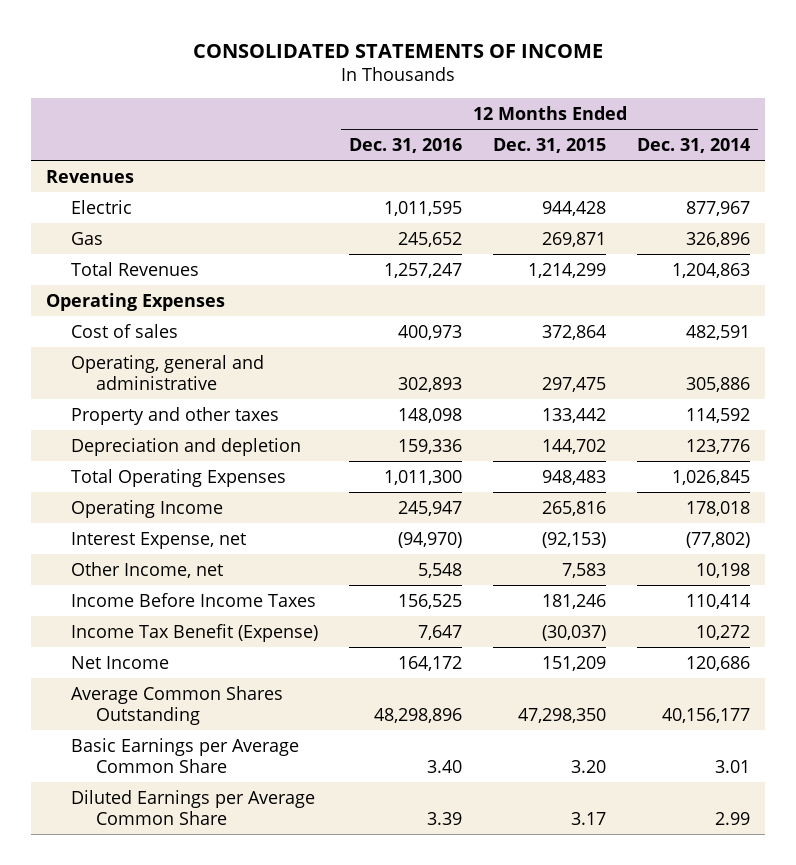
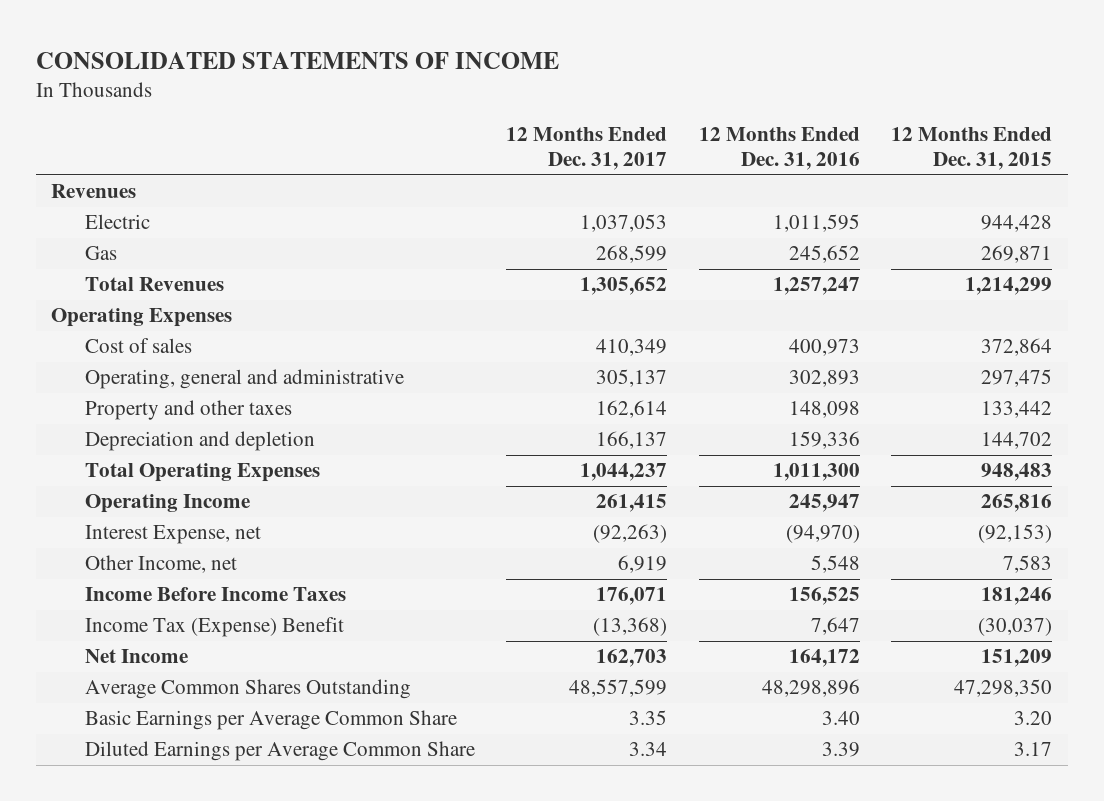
[636,137,750,153] Dec. 31, 2014 -> none
none -> [506,126,668,171] 12 Months Ended Dec. 31, 2017
[71,623,319,642] Income Tax Benefit (Expense) -> [84,617,344,638] Income Tax (Expense) Benefit

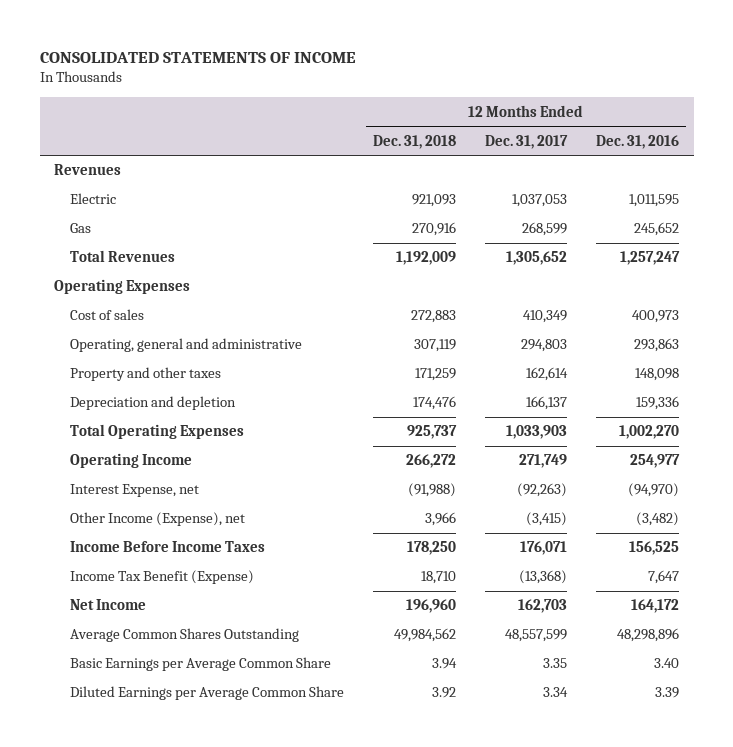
[891,126,1053,171] 12 Months Ended Dec. 31, 2015 -> none
none -> [373,134,457,149] Dec. 31, 2018
[596,369,668,388] 305,137 -> [521,339,568,353] 294,803
[788,370,860,388] 302,893 -> [634,338,680,353] 293,863
[580,463,668,482] 1,044,237 -> [506,425,568,440] 1,033,903
[772,463,860,482] 1,011,300 -> [619,425,680,440] 1,002,270
[596,494,668,513] 261,415 -> [519,454,568,469] 271,749
[788,494,860,513] 245,947 -> [630,454,681,469] 254,977
[84,555,237,574] Other Income, net -> [70,512,246,527] Other Income (Expense), net
[618,555,668,574] 6,919 -> [526,512,568,527] (3,415)
[810,555,860,574] 5,548 -> [636,512,680,527] (3,482)
[84,617,344,638] Income Tax (Expense) Benefit -> [70,570,255,585] Income Tax Benefit (Expense)

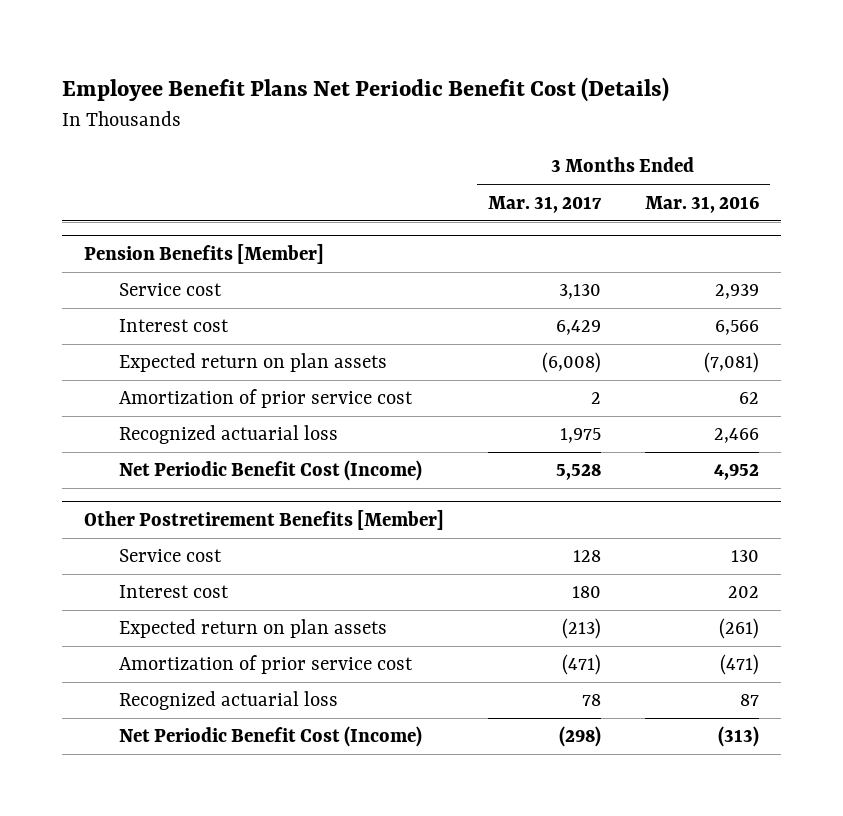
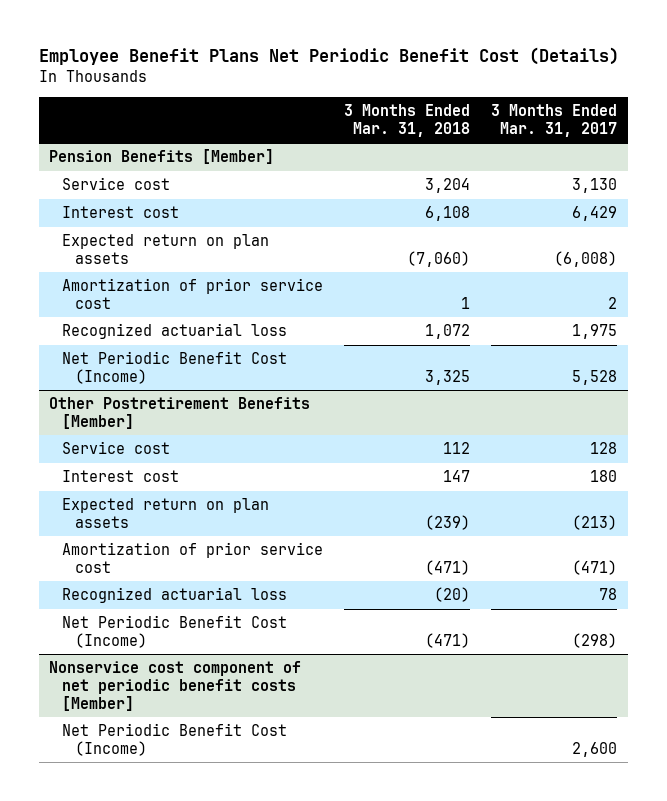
[644,195,759,213] Mar. 31, 2016 -> none
none -> [344,104,471,137] 3 Months Ended Mar. 31, 2018
none -> [49,661,302,711] Nonservice cost component of net periodic benefit costs [Member]
none -> [61,723,287,757] Net Periodic Benefit Cost (Income)

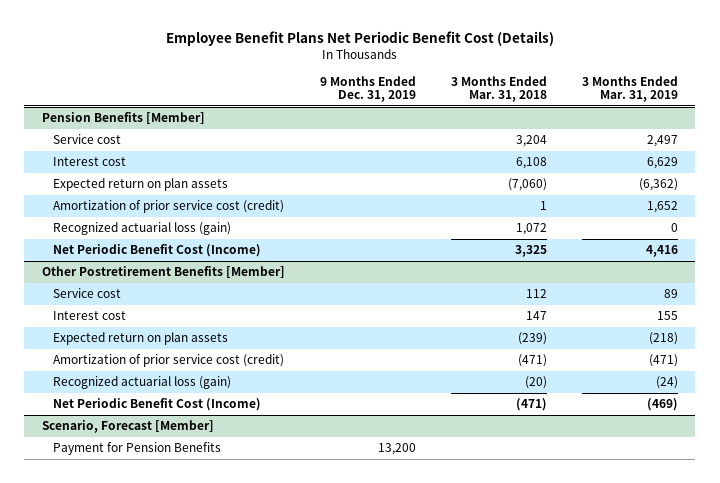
[491,104,618,137] 3 Months Ended Mar. 31, 2017 -> none
none -> [319,75,416,103] 9 Months Ended Dec. 31, 2019
none -> [581,75,678,103] 3 Months Ended Mar. 31, 2019
[61,278,323,310] Amortization of prior service cost -> [53,200,285,214] Amortization of prior service cost (credit)
[61,323,287,340] Recognized actuarial loss -> [53,222,232,236] Recognized actuarial loss (gain)
[61,542,323,574] Amortization of prior service cost -> [53,354,285,368] Amortization of prior service cost (credit)
[61,587,287,604] Recognized actuarial loss -> [53,376,232,390] Recognized actuarial loss (gain)
[49,661,302,711] Nonservice cost component of net periodic benefit costs [Member] -> none
[61,723,287,757] Net Periodic Benefit Cost (Income) -> none
none -> [41,420,214,434] Scenario, Forecast [Member]
none -> [53,442,222,456] Payment for Pension Benefits

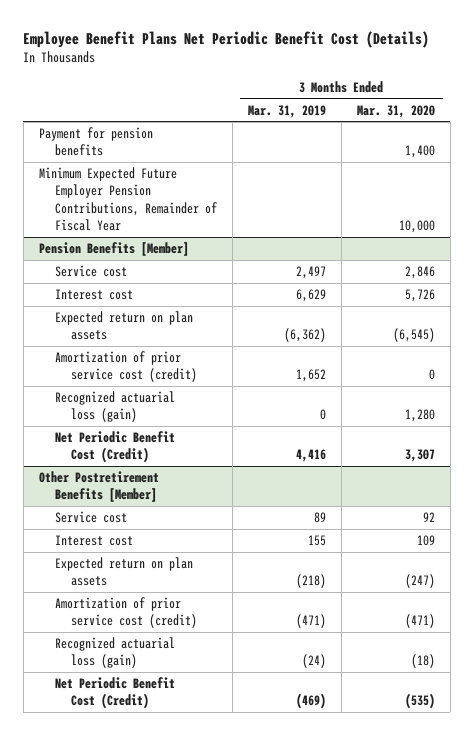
[319,75,416,103] 9 Months Ended Dec. 31, 2019 -> none
[450,75,547,103] 3 Months Ended Mar. 31, 2018 -> none
none -> [356,104,435,118] Mar. 31, 2020
none -> [38,127,153,157] Payment for pension benefits
none -> [38,167,217,231] Minimum Expected Future Employer Pension Contributions, Remainder of Fiscal Year
[53,244,262,258] Net Periodic Benefit Cost (Income) -> [54,431,175,464] Net Periodic Benefit Cost (Credit)
[41,420,214,434] Scenario, Forecast [Member] -> none
[53,442,222,456] Payment for Pension Benefits -> none
[53,398,262,412] Net Periodic Benefit Cost (Income) -> [54,677,175,710] Net Periodic Benefit Cost (Credit)

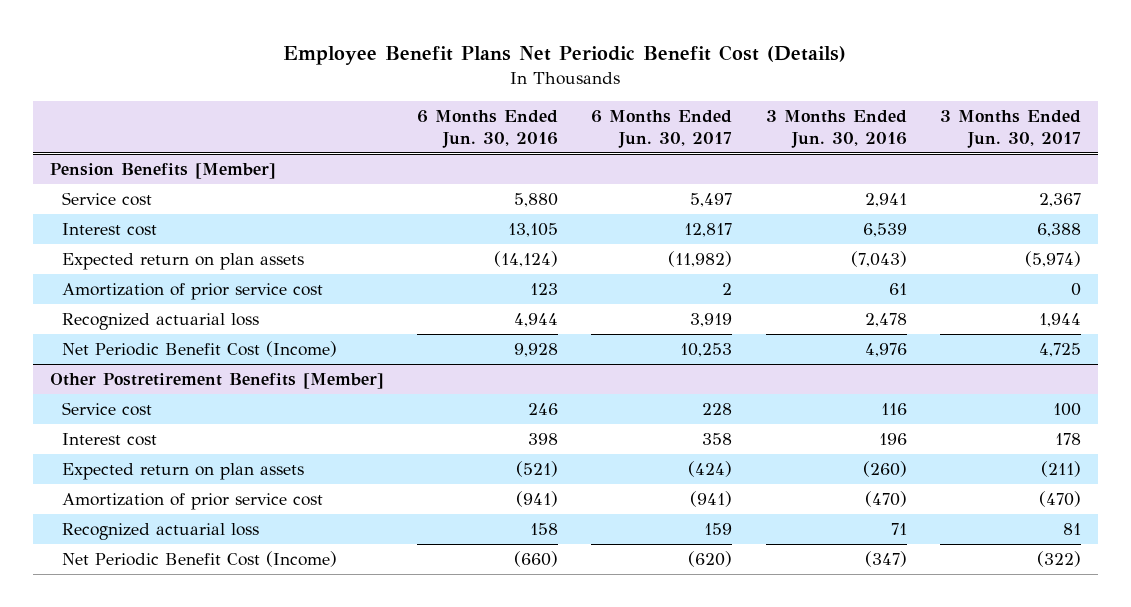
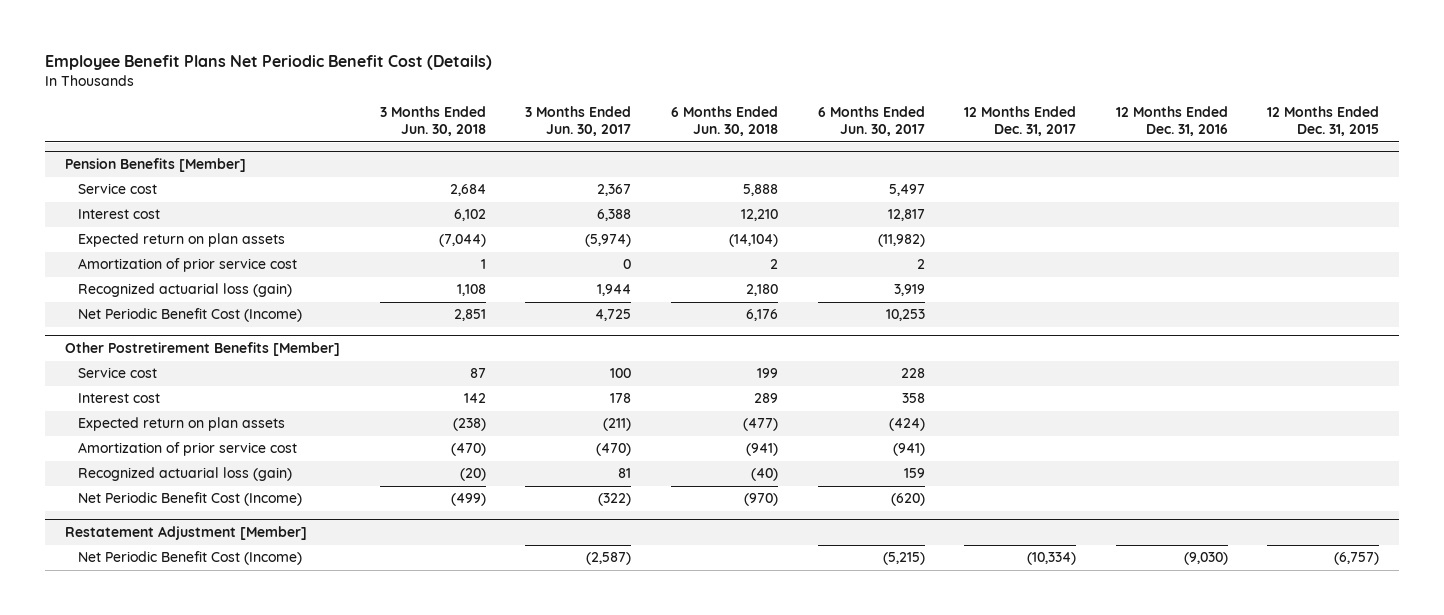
[417,110,559,148] 6 Months Ended Jun. 30, 2016 -> none
[765,110,907,148] 3 Months Ended Jun. 30, 2016 -> none
none -> [379,106,486,137] 3 Months Ended Jun. 30, 2018
none -> [670,106,778,137] 6 Months Ended Jun. 30, 2018
none -> [964,106,1077,137] 12 Months Ended Dec. 31, 2017
none -> [1115,106,1228,137] 12 Months Ended Dec. 31, 2016
none -> [1267,106,1380,137] 12 Months Ended Dec. 31, 2015
[62,313,260,331] Recognized actuarial loss -> [77,283,292,298] Recognized actuarial loss (gain)
[62,523,260,541] Recognized actuarial loss -> [77,467,292,482] Recognized actuarial loss (gain)
none -> [65,526,308,541] Restatement Adjustment [Member]
none -> [77,551,302,566] Net Periodic Benefit Cost (Income)

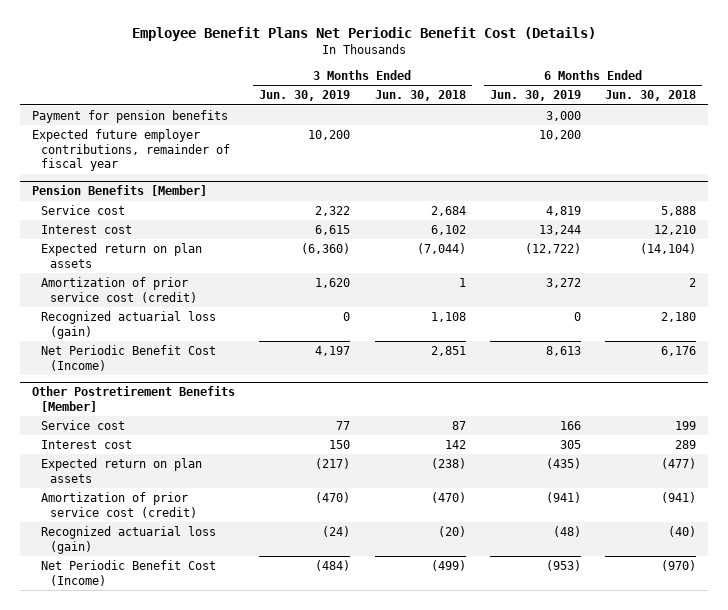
[525,106,632,137] 3 Months Ended Jun. 30, 2017 -> none
[817,106,925,137] 6 Months Ended Jun. 30, 2017 -> none
[964,106,1077,137] 12 Months Ended Dec. 31, 2017 -> none
[1115,106,1228,137] 12 Months Ended Dec. 31, 2016 -> none
[1267,106,1380,137] 12 Months Ended Dec. 31, 2015 -> none
none -> [259,90,351,102] Jun. 30, 2019
none -> [489,90,581,102] Jun. 30, 2019
none -> [32,109,229,123] Payment for pension benefits
none -> [32,128,230,172] Expected future employer contributions, remainder of fiscal year
[77,258,297,273] Amortization of prior service cost -> [40,276,197,303] Amortization of prior service cost (credit)
[77,442,297,457] Amortization of prior service cost -> [40,491,197,518] Amortization of prior service cost (credit)
[65,526,308,541] Restatement Adjustment [Member] -> none
[77,551,302,566] Net Periodic Benefit Cost (Income) -> none

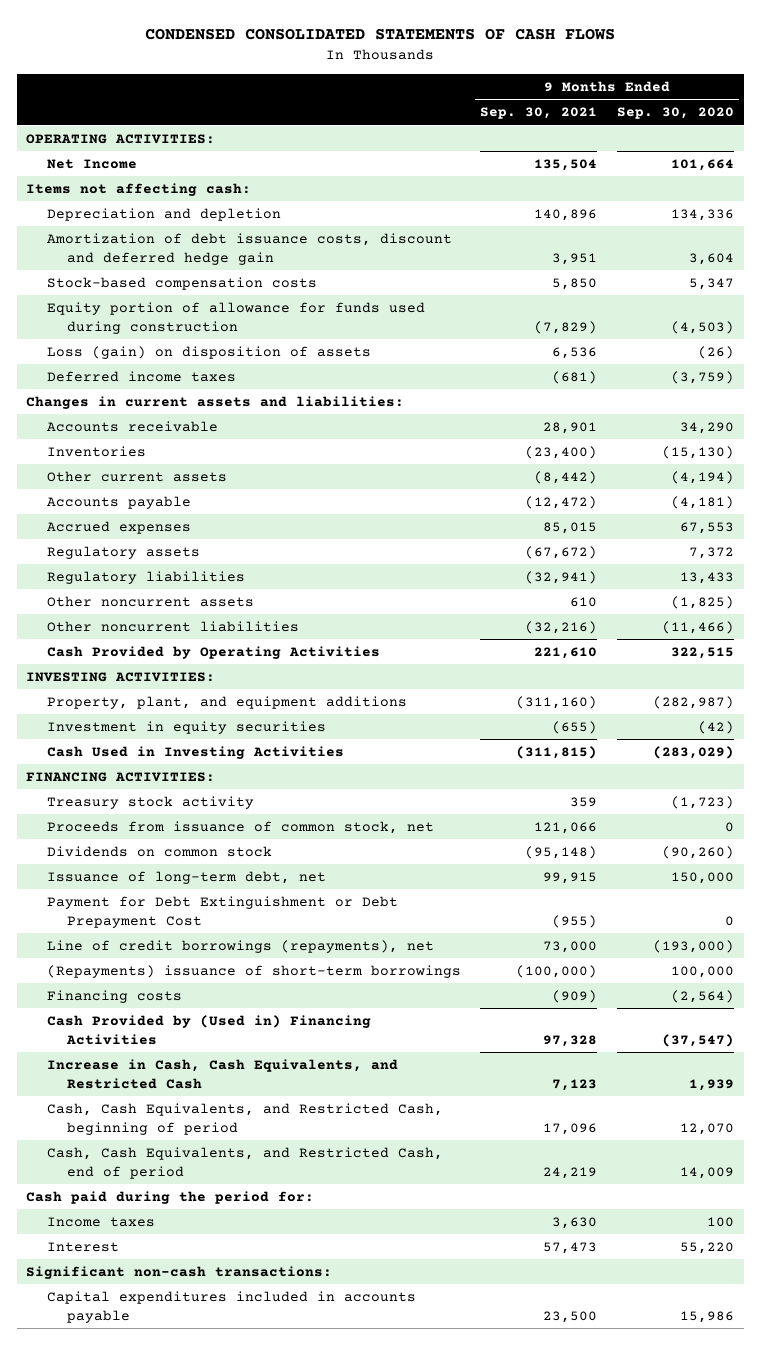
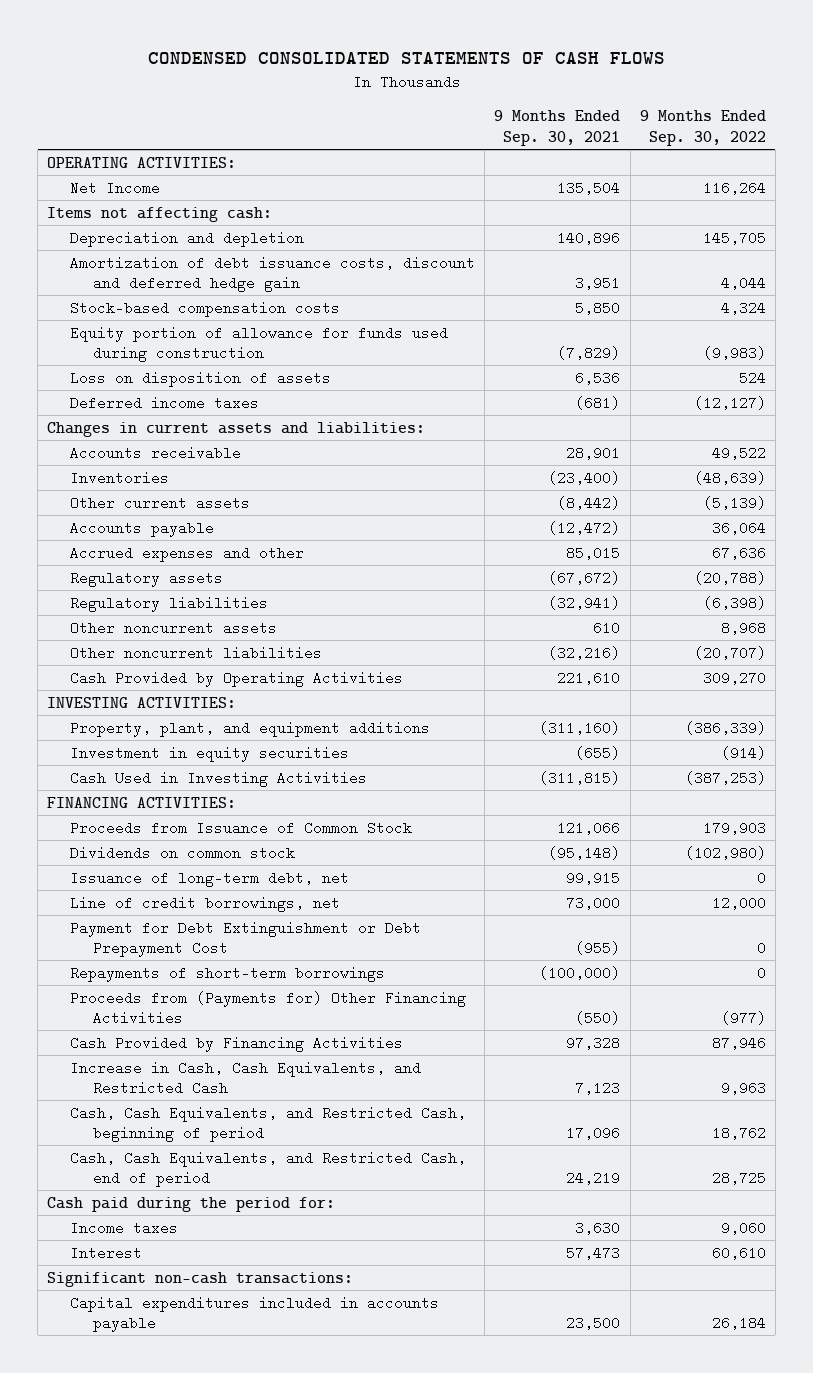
[616,107,734,120] Sep. 30, 2020 -> none
none -> [639,110,766,146] 9 Months Ended Sep. 30, 2022
[46,345,371,359] Loss (gain) on disposition of assets -> [70,370,332,387] Loss on disposition of assets
[46,520,191,534] Accrued expenses -> [70,545,305,562] Accrued expenses and other
[46,795,254,809] Treasury stock activity -> none
[46,820,434,834] Proceeds from issuance of common stock, net -> [70,820,413,835] Proceeds from Issuance of Common Stock
none -> [70,895,341,912] Line of credit borrowings, net
[46,939,434,953] Line of credit borrowings (repayments), net -> none
[46,989,182,1003] Financing costs -> none
[46,964,461,978] (Repayments) issuance of short-term borrowings -> [70,965,386,982] Repayments of short-term borrowings
none -> [70,990,467,1026] Proceeds from (Payments for) Other Financing Activities
[46,1014,371,1045] Cash Provided by (Used in) Financing Activities -> [70,1035,404,1052] Cash Provided by Financing Activities

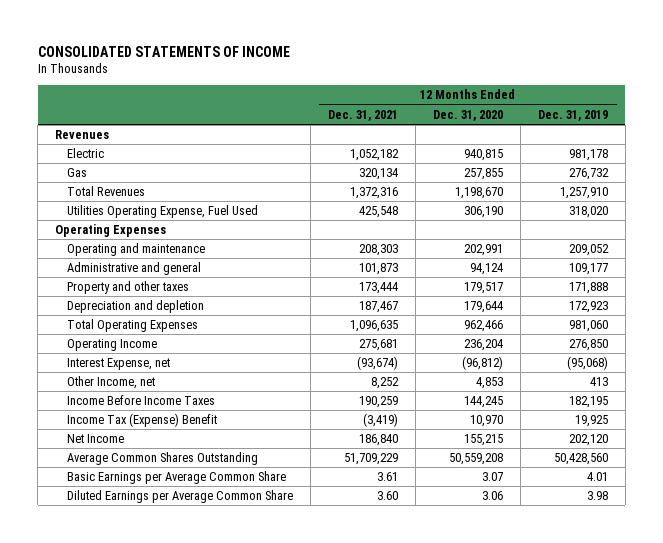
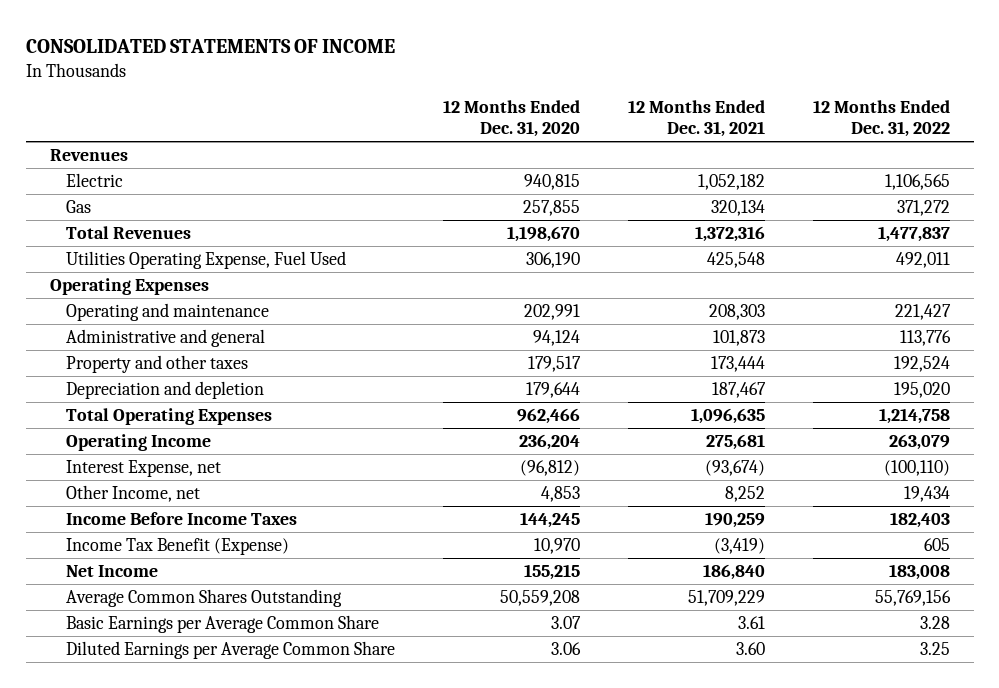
[537,109,608,121] Dec. 31, 2019 -> none
none -> [812,100,950,138] 12 Months Ended Dec. 31, 2022
[67,413,218,428] Income Tax (Expense) Benefit -> [66,538,290,556] Income Tax Benefit (Expense)

